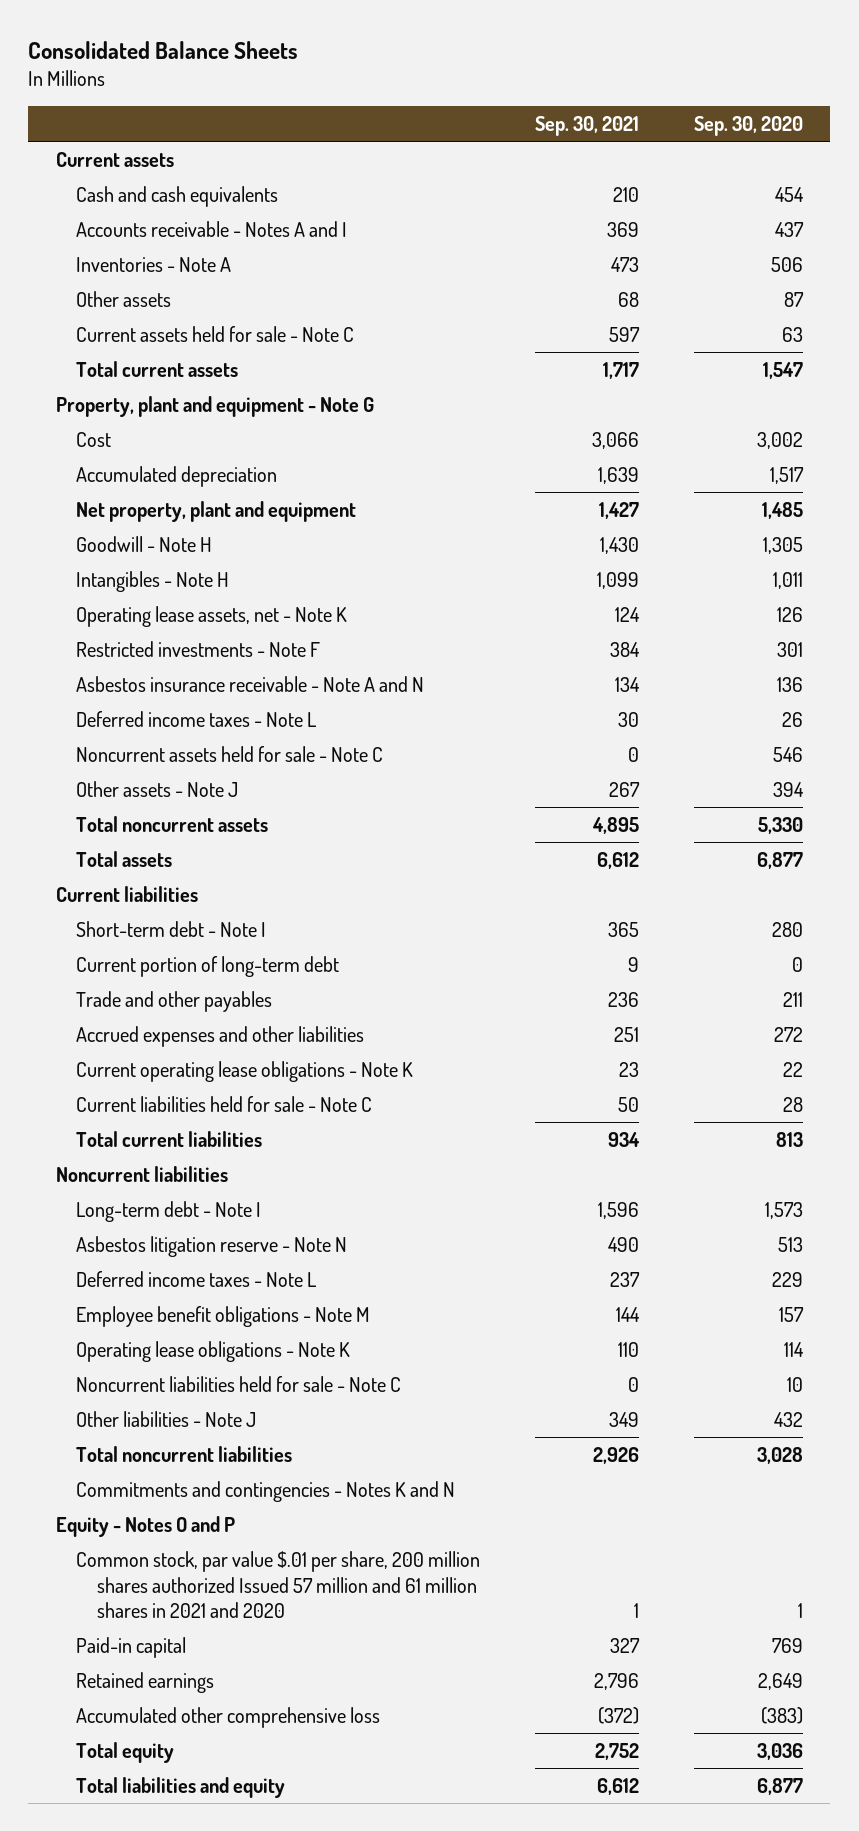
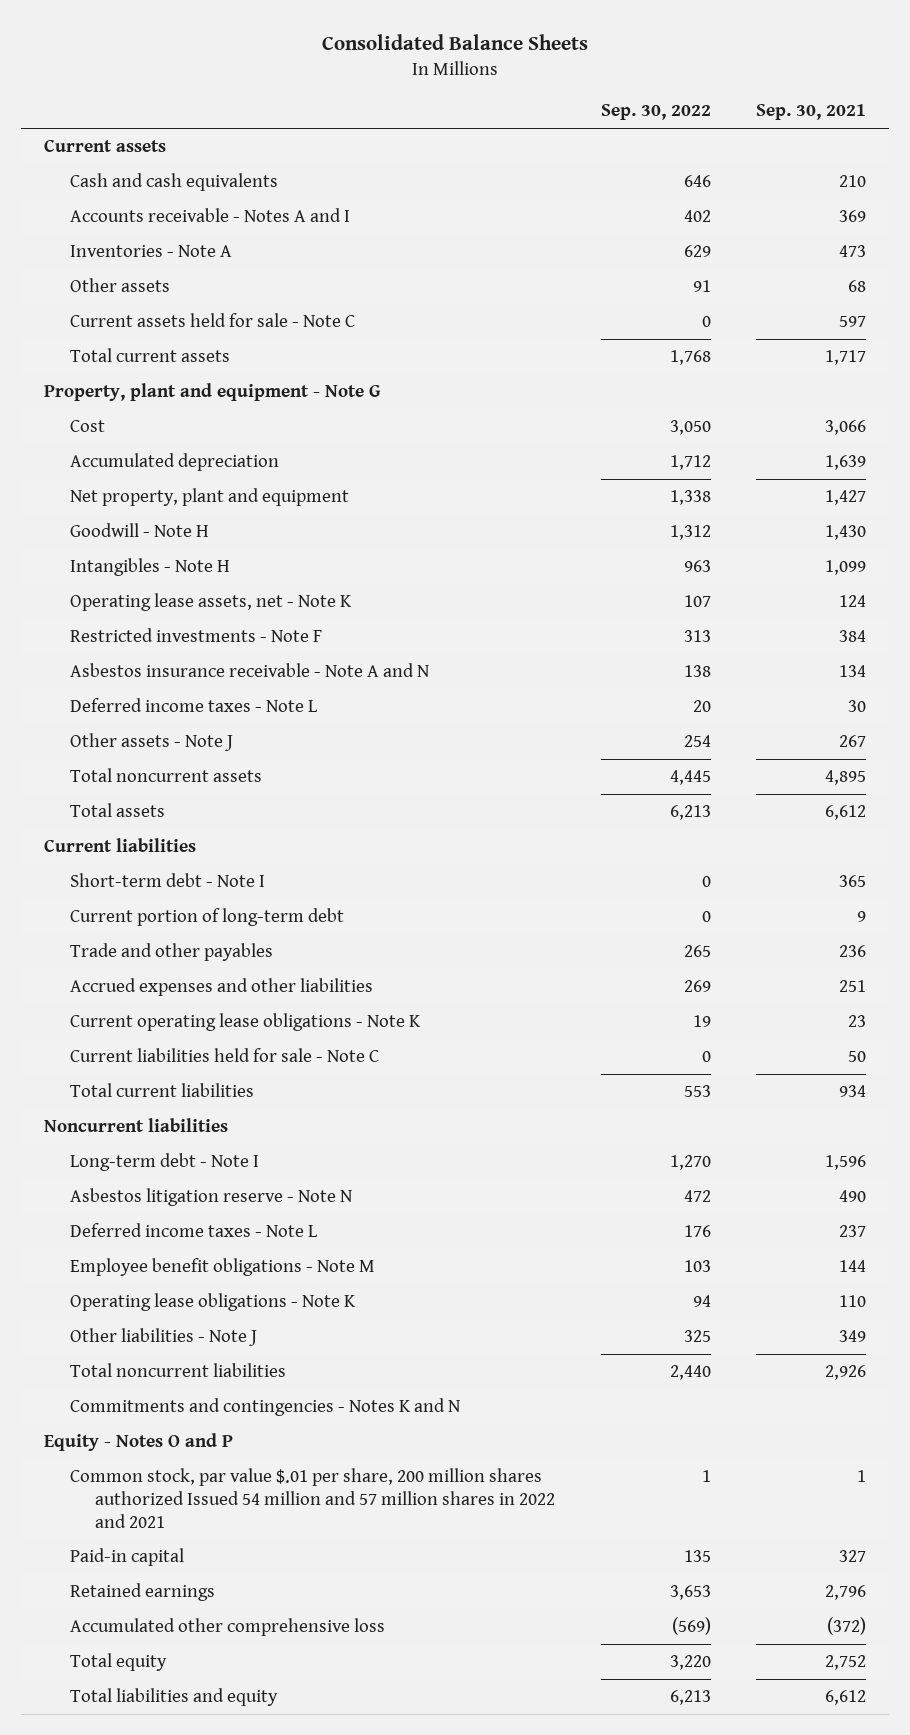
[693,115,803,136] Sep. 30, 2020 -> none
none -> [600,104,711,121] Sep. 30, 2022
[76,745,384,762] Noncurrent assets held for sale - Note C -> none
[76,1375,402,1392] Noncurrent liabilities held for sale - Note C -> none
[76,1550,481,1619] Common stock, par value $.01 per share, 200 million shares authorized Issued 57 million and 61 million shares in 2021 and 2020 -> [69,1468,556,1528] Common stock, par value $.01 per share, 200 million shares authorized Issued 54 million and 57 million shares in 2022 and 2021

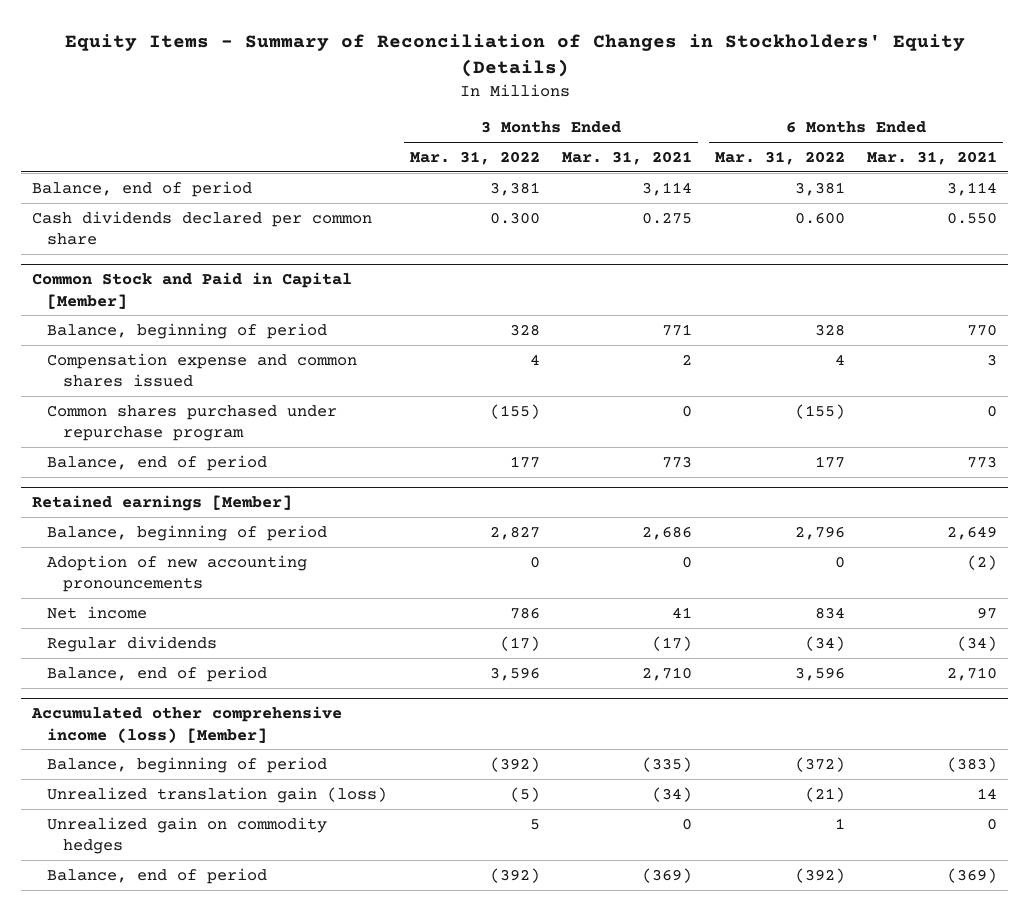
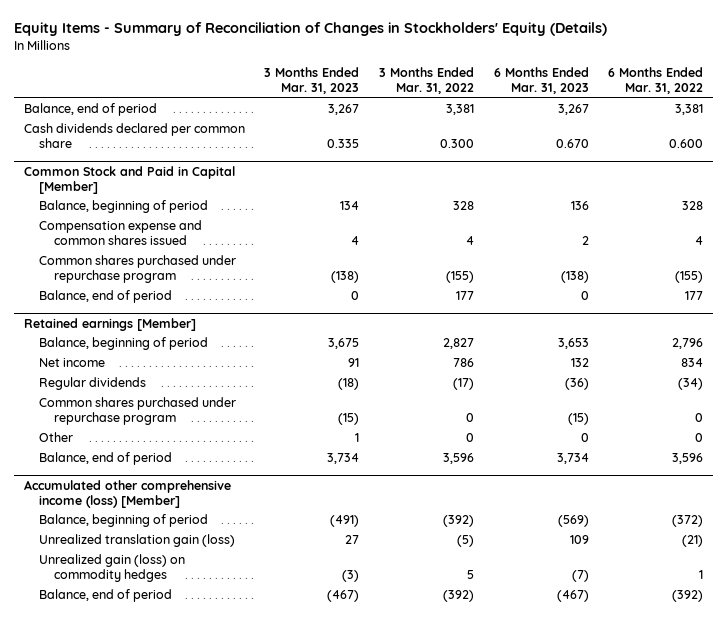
[562,150,693,165] Mar. 31, 2021 -> none
[867,150,998,165] Mar. 31, 2021 -> none
none -> [264,67,360,95] 3 Months Ended Mar. 31, 2023
none -> [493,67,589,95] 6 Months Ended Mar. 31, 2023
[47,554,308,592] Adoption of new accounting pronouncements -> none
none -> [39,397,237,426] Common shares purchased under repurchase program
none -> [39,432,74,443] Other
[47,816,328,854] Unrealized gain on commodity hedges -> [39,554,186,583] Unrealized gain (loss) on commodity hedges

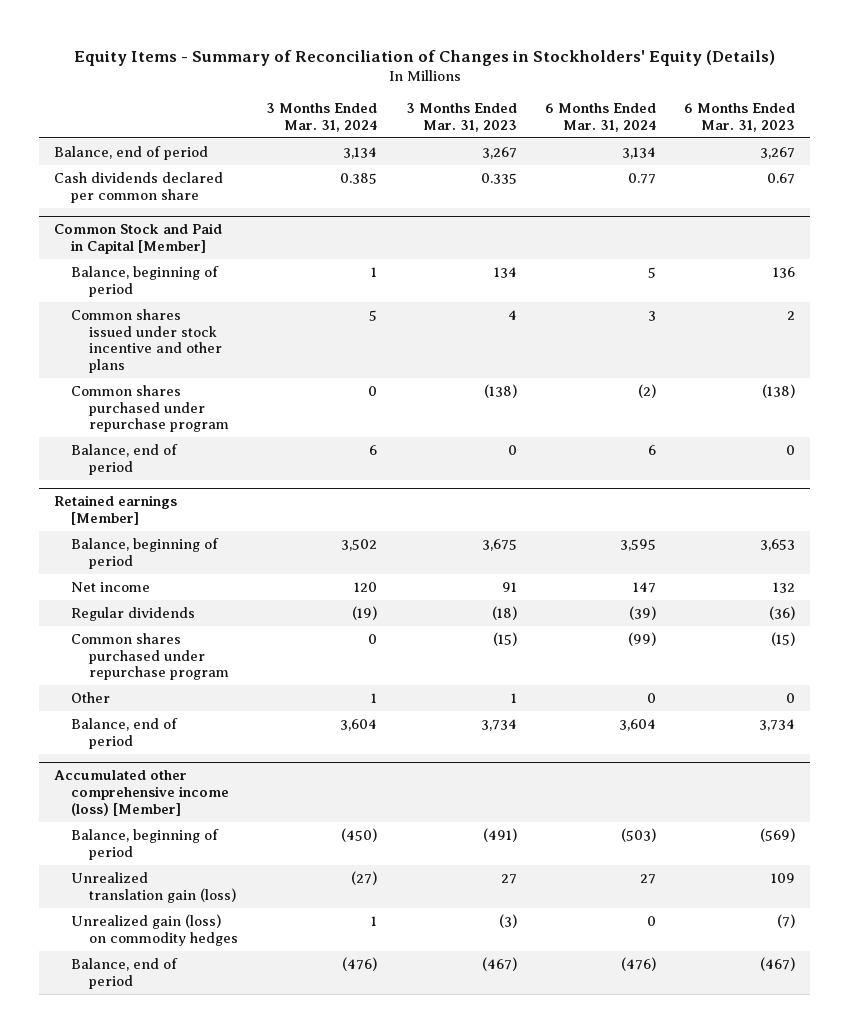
[379,67,475,95] 3 Months Ended Mar. 31, 2022 -> none
[608,67,704,95] 6 Months Ended Mar. 31, 2022 -> none
none -> [266,103,378,132] 3 Months Ended Mar. 31, 2024
none -> [545,103,657,132] 6 Months Ended Mar. 31, 2024
[555,139,589,149] 0.670 -> [767,172,796,184] 0.67
[39,220,203,246] Compensation expense and common shares issued -> [71,308,222,373] Common shares issued under stock incentive and other plans

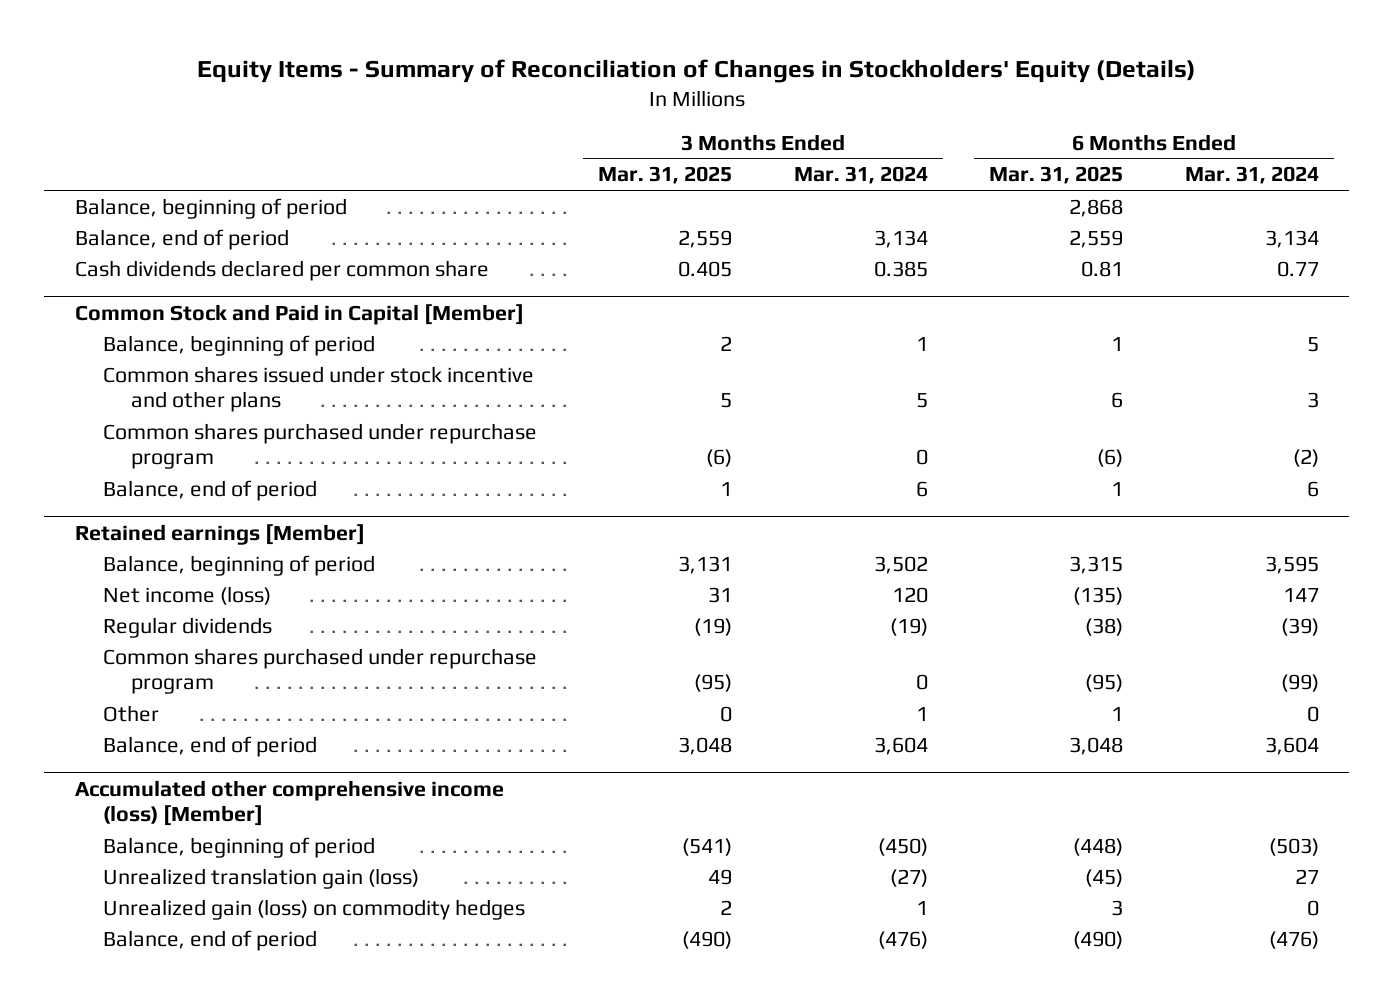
[405,103,517,132] 3 Months Ended Mar. 31, 2023 -> none
[684,103,796,132] 6 Months Ended Mar. 31, 2023 -> none
none -> [598,166,733,185] Mar. 31, 2025
none -> [989,166,1124,185] Mar. 31, 2025
none -> [74,197,347,219] Balance, beginning of period
[71,581,151,592] Net income -> [103,585,272,605] Net income (loss)

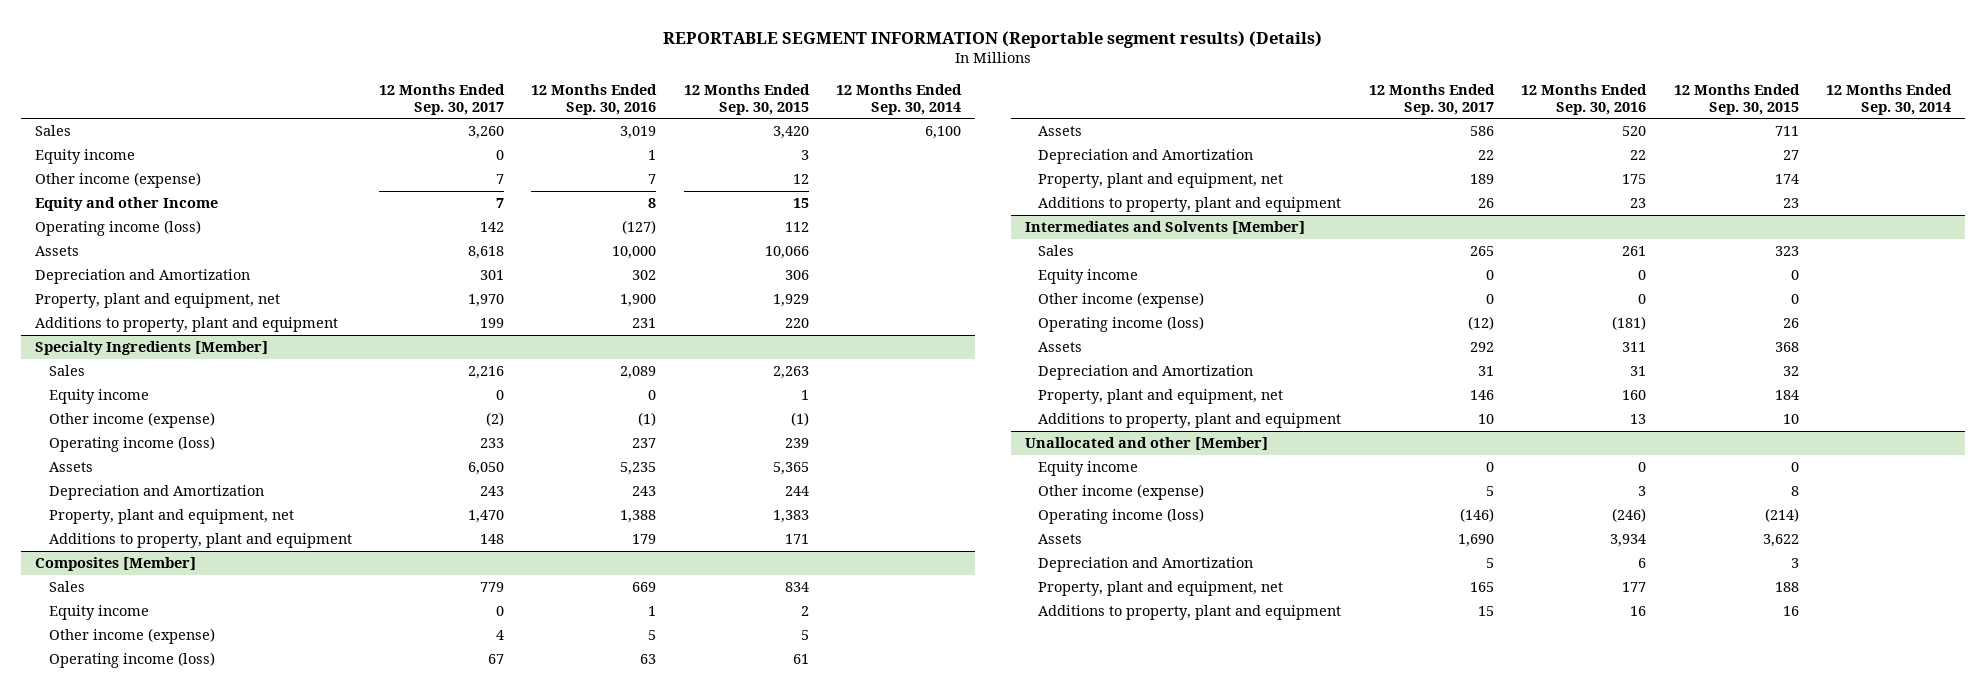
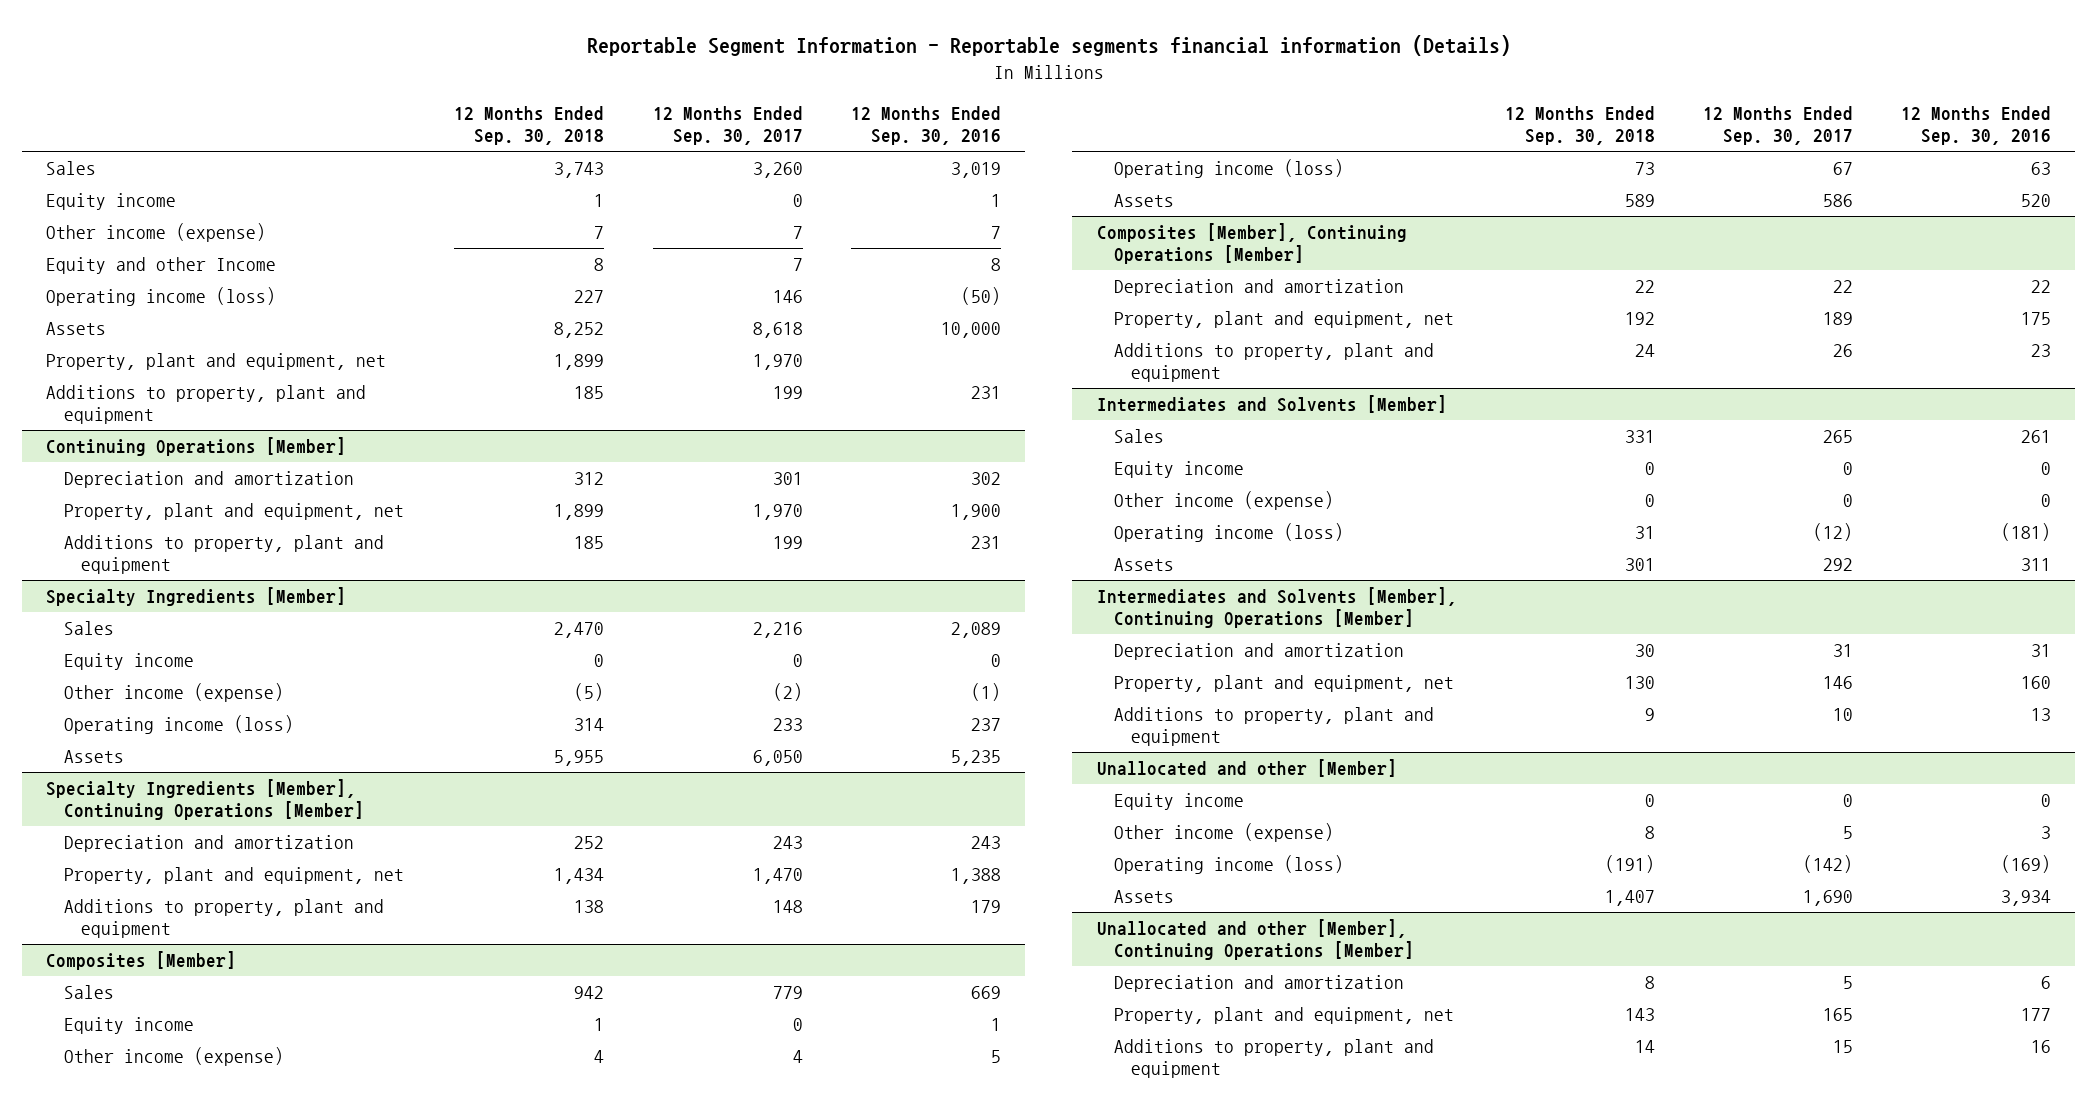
[663,30,1323,48] REPORTABLE SEGMENT INFORMATION (Reportable segment results) (Details) -> [586,35,1511,57] Reportable Segment Information - Reportable segments financial information (Details)
[683,83,810,115] 12 Months Ended Sep. 30, 2015 -> none
[836,83,963,115] 12 Months Ended Sep. 30, 2014 -> none
none -> [454,106,605,146] 12 Months Ended Sep. 30, 2018
[479,222,504,233] 142 -> [772,289,803,303] 146
[622,220,657,235] (127) -> [960,286,1001,305] (50)
none -> [46,352,387,370] Property, plant and equipment, net
none -> [46,384,367,425] Additions to property, plant and equipment
none -> [46,436,347,456] Continuing Operations [Member]
[35,269,251,285] Depreciation and Amortization -> [63,470,354,488] Depreciation and amortization
none -> [46,778,364,821] Specialty Ingredients [Member], Continuing Operations [Member]
[48,485,264,501] Depreciation and Amortization -> [63,834,354,852] Depreciation and amortization
none -> [1096,222,1407,265] Composites [Member], Continuing Operations [Member]
[1038,149,1254,165] Depreciation and Amortization -> [1113,278,1404,296] Depreciation and amortization
none -> [1096,586,1457,629] Intermediates and Solvents [Member], Continuing Operations [Member]
[1038,365,1254,381] Depreciation and Amortization -> [1113,642,1404,660] Depreciation and amortization
[1459,508,1494,523] (146) -> [1802,854,1853,873] (142)
[1612,508,1647,523] (246) -> [2000,854,2051,873] (169)
none -> [1096,918,1414,961] Unallocated and other [Member], Continuing Operations [Member]
[1038,557,1254,573] Depreciation and Amortization -> [1113,974,1404,992] Depreciation and amortization

